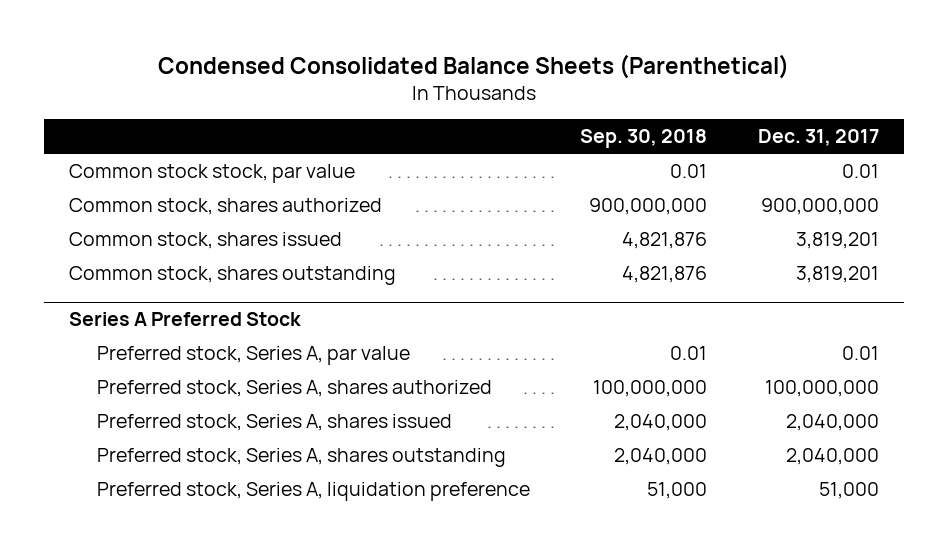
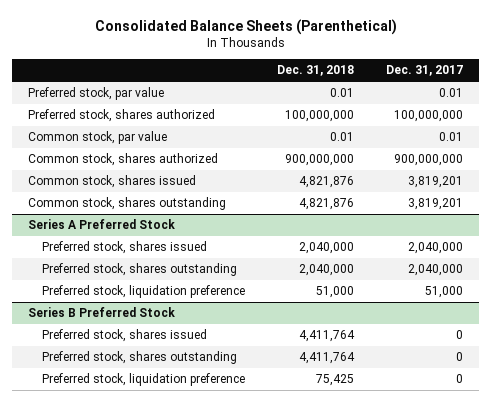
[157,53,789,79] Condensed Consolidated Balance Sheets (Parenthetical) -> [94,18,397,35] Consolidated Balance Sheets (Parenthetical)
[580,129,708,149] Sep. 30, 2018 -> none
none -> [277,65,355,77] Dec. 31, 2018
none -> [28,87,165,101] Preferred stock, par value
none -> [28,109,216,123] Preferred stock, shares authorized
[68,163,355,183] Common stock stock, par value -> [28,131,168,145] Common stock, par value
[97,345,411,365] Preferred stock, Series A, par value -> none
[97,379,493,397] Preferred stock, Series A, shares authorized -> none
[97,413,453,431] Preferred stock, Series A, shares issued -> [42,241,208,255] Preferred stock, shares issued
[97,447,507,467] Preferred stock, Series A, shares outstanding -> [42,263,238,277] Preferred stock, shares outstanding
[97,481,531,501] Preferred stock, Series A, liquidation preference -> [42,285,246,299] Preferred stock, liquidation preference
none -> [28,307,176,318] Series B Preferred Stock
none -> [42,329,208,343] Preferred stock, shares issued
none -> [42,351,238,365] Preferred stock, shares outstanding
none -> [42,373,246,387] Preferred stock, liquidation preference

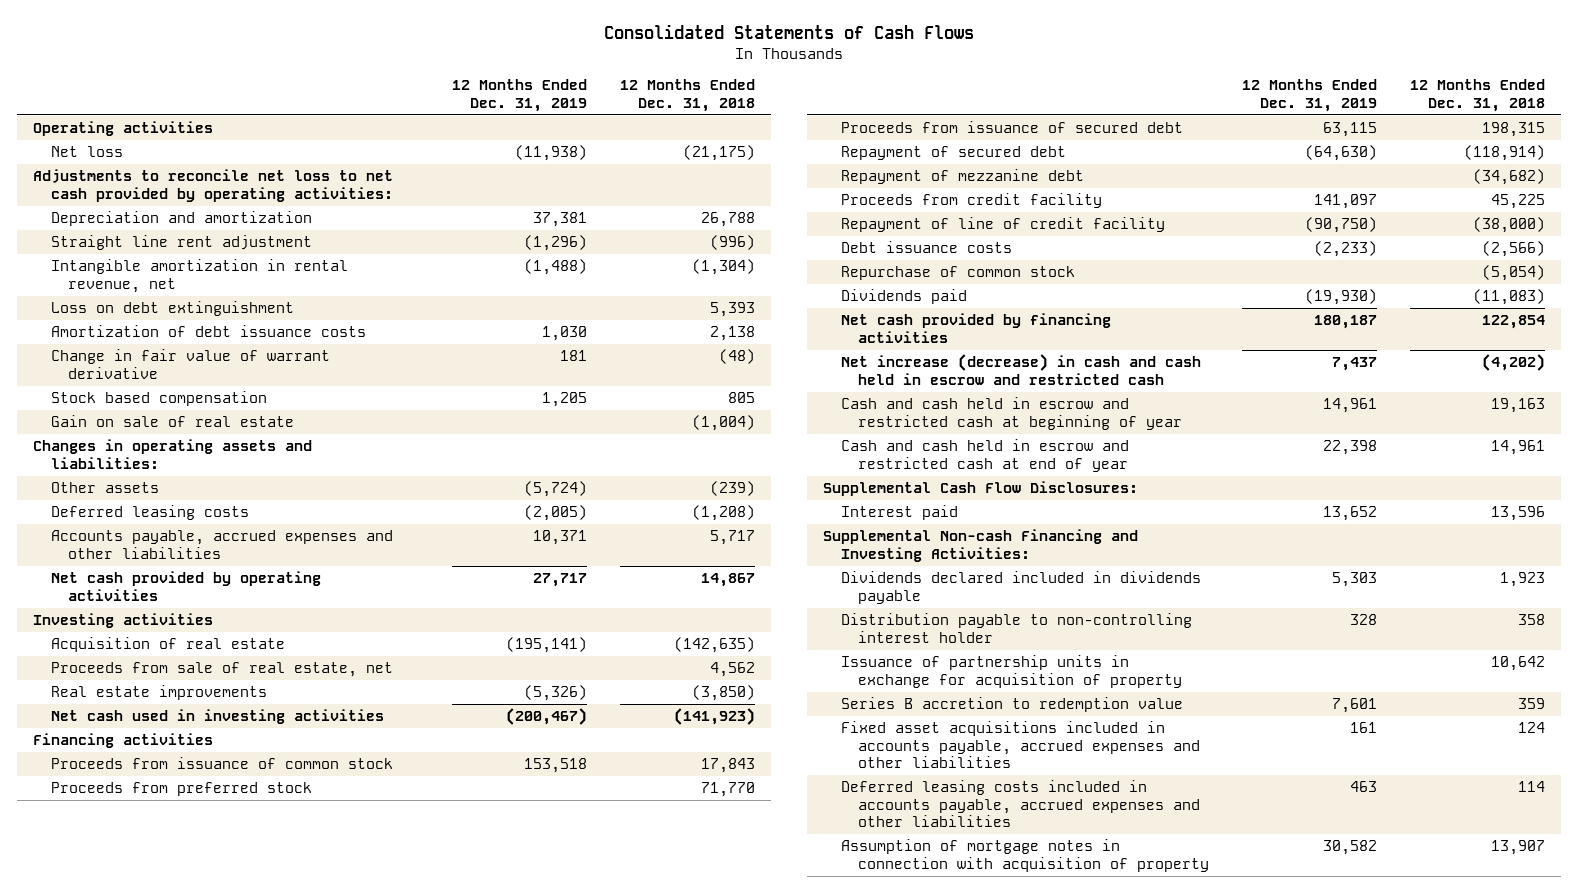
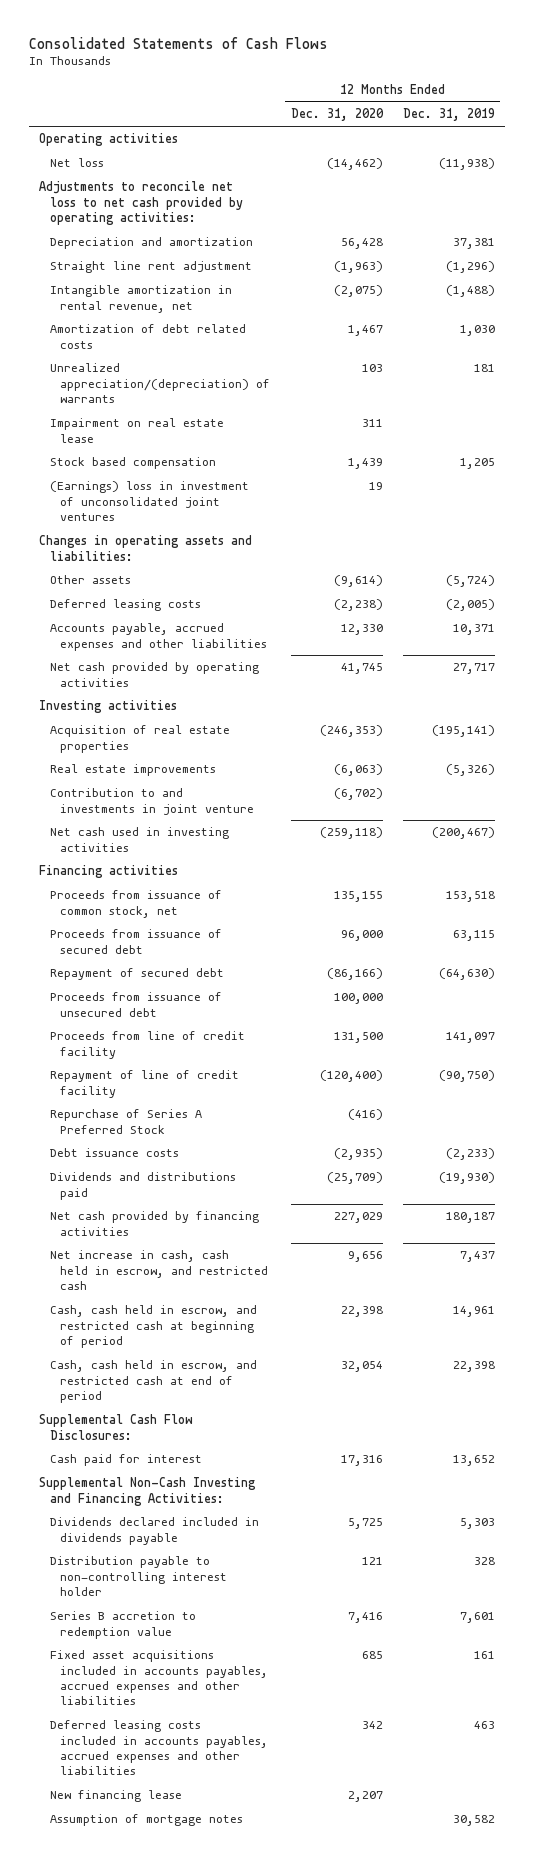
[619,79,755,112] 12 Months Ended Dec. 31, 2018 -> none
none -> [290,108,384,122] Dec. 31, 2020
[50,301,294,317] Loss on debt extinguishment -> none
[50,325,366,338] Amortization of debt issuance costs -> [49,324,246,349] Amortization of debt related costs
[50,349,330,379] Change in fair value of warrant derivative -> [49,363,271,403] Unrealized appreciation/(depreciation) of warrants
none -> [49,418,224,443] Impairment on real estate lease
[50,415,294,428] Gain on sale of real estate -> none
none -> [49,481,249,521] (Earnings) loss in investment of unconsolidated joint ventures
[50,662,393,678] Proceeds from sale of real estate, net -> none
[50,637,285,653] Acquisition of real estate -> [49,725,230,753] Acquisition of real estate properties
none -> [49,788,255,815] Contribution to and investments in joint venture
[50,782,312,797] Proceeds from preferred stock -> none
[50,757,393,770] Proceeds from issuance of common stock -> [49,890,222,918] Proceeds from issuance of common stock, net
[840,169,1084,185] Repayment of mezzanine debt -> none
none -> [49,992,222,1017] Proceeds from issuance of unsecured debt
[840,193,1102,209] Proceeds from credit facility -> [49,1031,245,1059] Proceeds from line of credit facility
none -> [49,1109,202,1134] Repurchase of Series A Preferred Stock
[840,266,1075,281] Repurchase of common stock -> none
[840,289,967,305] Dividends paid -> [49,1172,236,1200] Dividends and distributions paid
[840,354,1201,385] Net increase (decrease) in cash and cash held in escrow and restricted cash -> [49,1250,269,1290] Net increase in cash, cash held in escrow, and restricted cash
[840,397,1183,430] Cash and cash held in escrow and restricted cash at beginning of year -> [49,1305,257,1348] Cash, cash held in escrow, and restricted cash at beginning of period
[840,439,1129,472] Cash and cash held in escrow and restricted cash at end of year -> [49,1360,257,1403] Cash, cash held in escrow, and restricted cash at end of period
[840,505,958,521] Interest paid -> [49,1454,202,1467] Cash paid for interest
[823,529,1139,562] Supplemental Non-cash Financing and Investing Activities: -> [39,1477,257,1506] Supplemental Non-Cash Investing and Financing Activities:
[840,655,1183,688] Issuance of partnership units in exchange for acquisition of property -> none
[840,721,1201,769] Fixed asset acquisitions included in accounts payable, accrued expenses and other liabilities -> [49,1650,269,1706] Fixed asset acquisitions included in accounts payables, accrued expenses and other liabilities
[840,780,1201,828] Deferred leasing costs included in accounts payable, accrued expenses and other liabilities -> [49,1720,269,1776] Deferred leasing costs included in accounts payables, accrued expenses and other liabilities
none -> [49,1790,182,1803] New financing lease
[840,839,1210,872] Assumption of mortgage notes in connection with acquisition of property -> [49,1814,243,1827] Assumption of mortgage notes

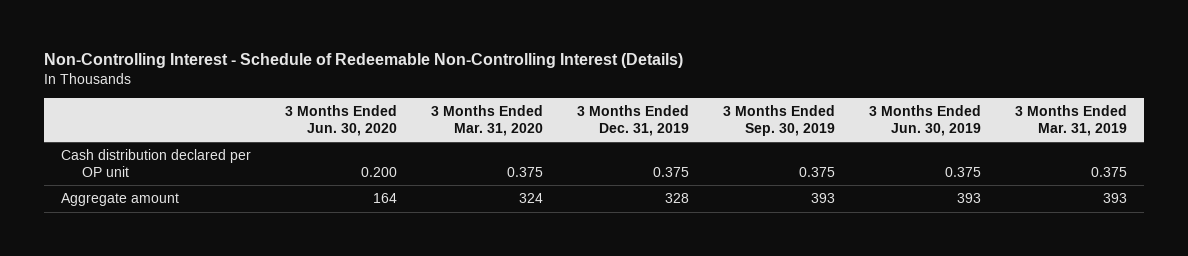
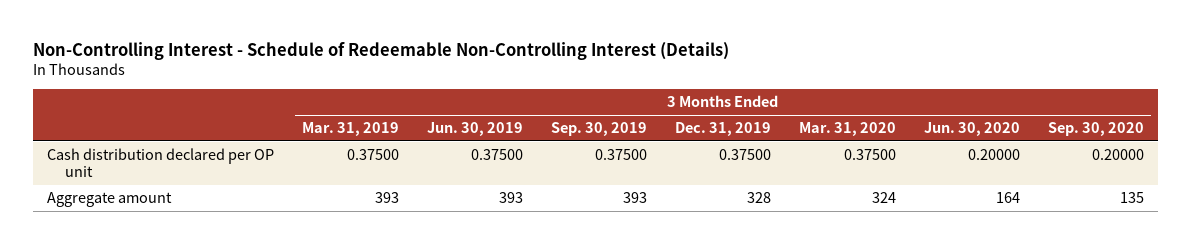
none -> [1047,122,1144,137] Sep. 30, 2020
[361,166,398,177] 0.200 -> [967,149,1020,161] 0.20000
[507,166,544,177] 0.375 -> [844,149,897,161] 0.37500
[653,166,690,177] 0.375 -> [719,149,772,161] 0.37500
[799,166,836,177] 0.375 -> [595,149,648,161] 0.37500
[945,166,982,177] 0.375 -> [471,149,524,161] 0.37500
[1091,166,1128,177] 0.375 -> [347,149,400,161] 0.37500

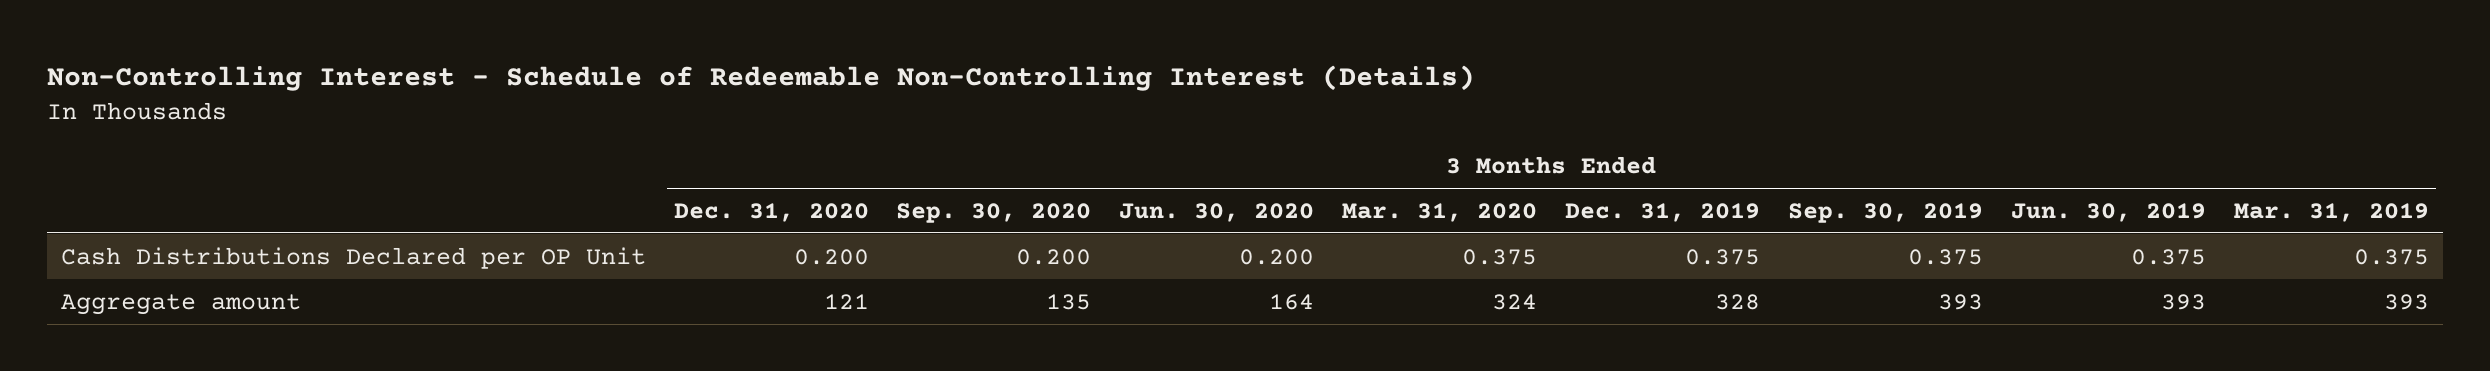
none -> [673,202,869,222] Dec. 31, 2020
[47,148,275,178] Cash distribution declared per OP unit -> [60,246,646,269] Cash Distributions Declared per OP Unit
[347,149,400,161] 0.37500 -> [2353,248,2429,265] 0.375
[471,149,524,161] 0.37500 -> [2130,248,2206,265] 0.375
[595,149,648,161] 0.37500 -> [1908,248,1984,265] 0.375
[719,149,772,161] 0.37500 -> [1685,248,1761,265] 0.375
[844,149,897,161] 0.37500 -> [1462,248,1538,265] 0.375
[967,149,1020,161] 0.20000 -> [1239,248,1315,265] 0.200
[1091,149,1144,161] 0.20000 -> [1016,248,1092,265] 0.200

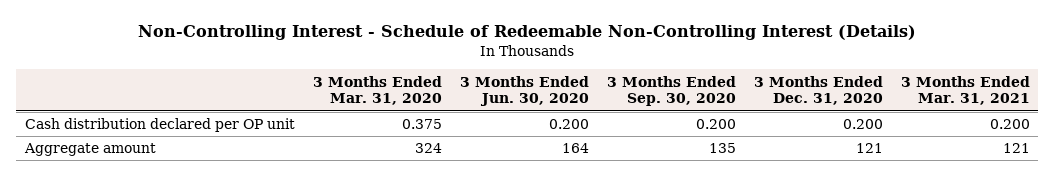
[1565,202,1761,222] Dec. 31, 2019 -> none
[1788,202,1984,223] Sep. 30, 2019 -> none
[2010,202,2206,222] Jun. 30, 2019 -> none
[2233,202,2429,222] Mar. 31, 2019 -> none
none -> [900,75,1030,106] 3 Months Ended Mar. 31, 2021
[60,246,646,269] Cash Distributions Declared per OP Unit -> [24,118,295,133] Cash distribution declared per OP unit

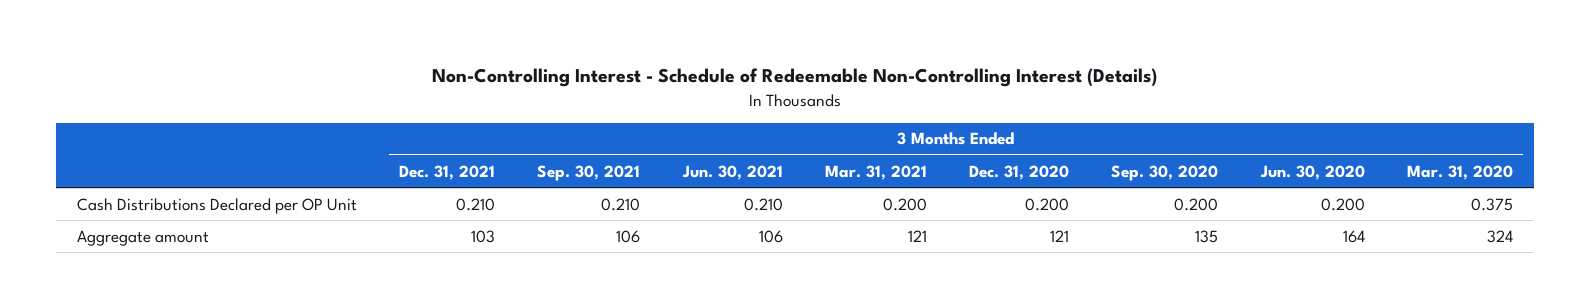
none -> [399,164,496,180] Dec. 31, 2021
none -> [537,164,641,181] Sep. 30, 2021
none -> [681,164,783,180] Jun. 30, 2021
[24,118,295,133] Cash distribution declared per OP unit -> [77,197,358,214] Cash Distributions Declared per OP Unit

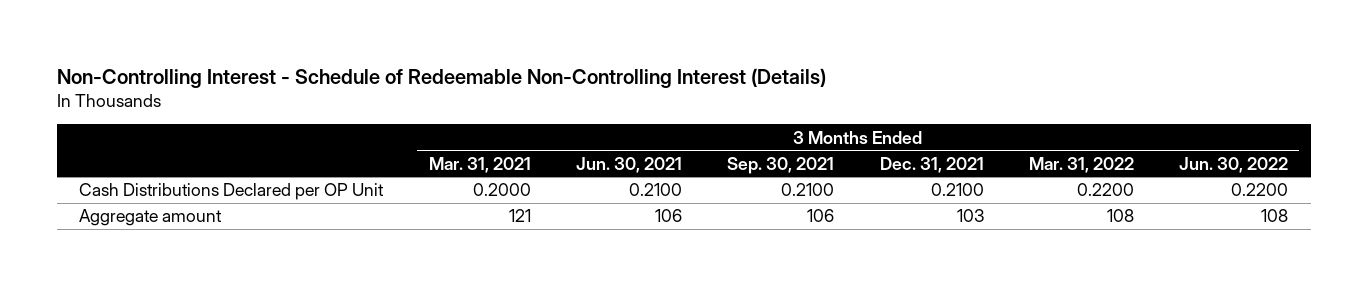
[969,164,1070,180] Dec. 31, 2020 -> none
[1111,164,1219,181] Sep. 30, 2020 -> none
[1259,164,1365,180] Jun. 30, 2020 -> none
[1406,164,1513,180] Mar. 31, 2020 -> none
none -> [1028,156,1134,173] Mar. 31, 2022
none -> [1179,156,1289,173] Jun. 30, 2022
[456,197,496,211] 0.210 -> [930,183,984,197] 0.2100
[601,197,641,211] 0.210 -> [781,183,835,197] 0.2100
[743,197,783,211] 0.210 -> [629,183,683,197] 0.2100
[882,197,927,211] 0.200 -> [472,183,531,197] 0.2000

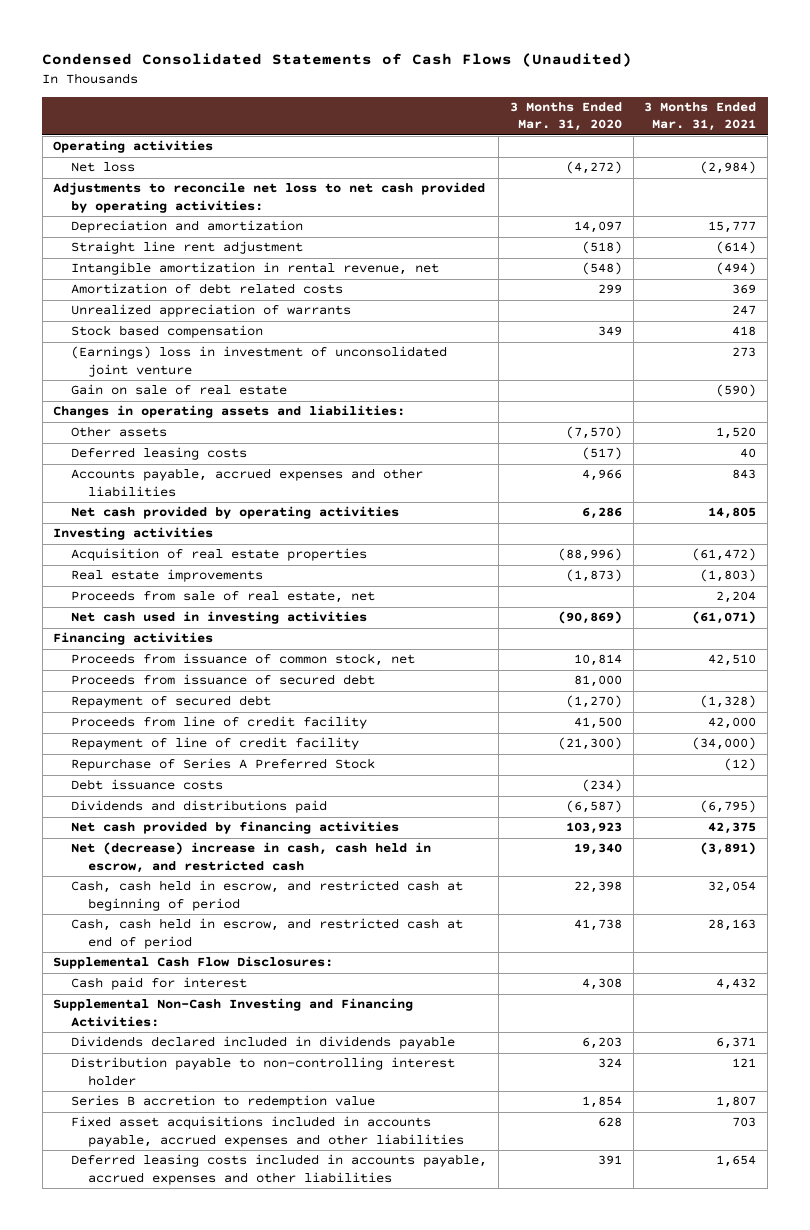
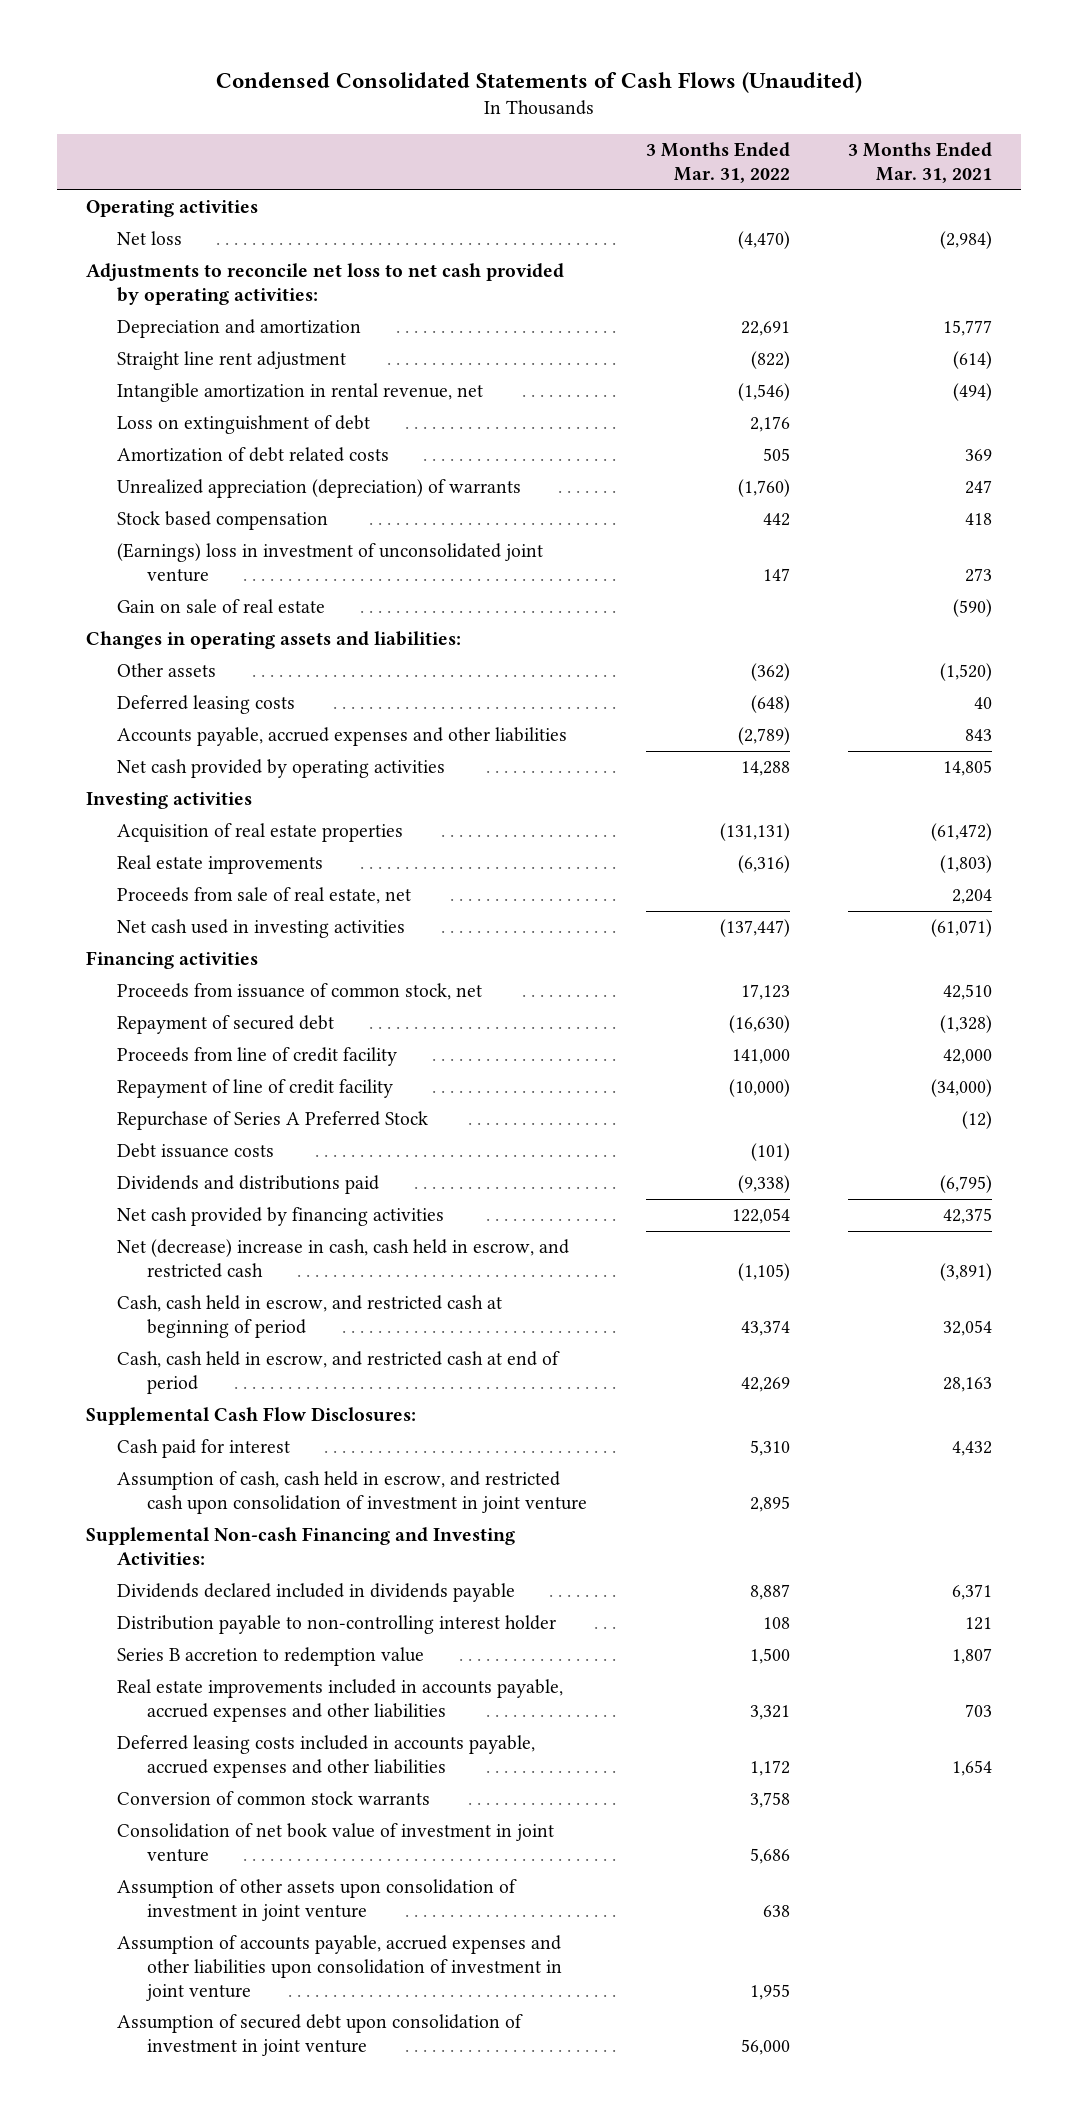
[509,102,622,132] 3 Months Ended Mar. 31, 2020 -> none
none -> [645,142,790,184] 3 Months Ended Mar. 31, 2022
none -> [116,415,370,435] Loss on extinguishment of debt
[70,304,351,318] Unrealized appreciation of warrants -> [116,479,521,499] Unrealized appreciation (depreciation) of warrants
[716,427,757,440] 1,520 -> [940,663,993,682] (1,520)
[70,674,375,686] Proceeds from issuance of secured debt -> none
none -> [116,1471,588,1515] Assumption of cash, cash held in escrow, and restricted cash upon consolidation of investment in joint venture
[53,998,414,1027] Supplemental Non-Cash Investing and Financing Activities: -> [86,1527,516,1566] Supplemental Non-cash Financing and Investing Activities:
[70,1116,465,1147] Fixed asset acquisitions included in accounts payable, accrued expenses and other liabilities -> [116,1679,563,1723] Real estate improvements included in accounts payable, accrued expenses and other liabilities
none -> [116,1791,430,1806] Conversion of common stock warrants
none -> [116,1823,554,1863] Consolidation of net book value of investment in joint venture
none -> [116,1879,517,1922] Assumption of other assets upon consolidation of investment in joint venture
none -> [116,1935,563,2001] Assumption of accounts payable, accrued expenses and other liabilities upon consolidation of investment in joint venture
none -> [116,2014,523,2057] Assumption of secured debt upon consolidation of investment in joint venture

